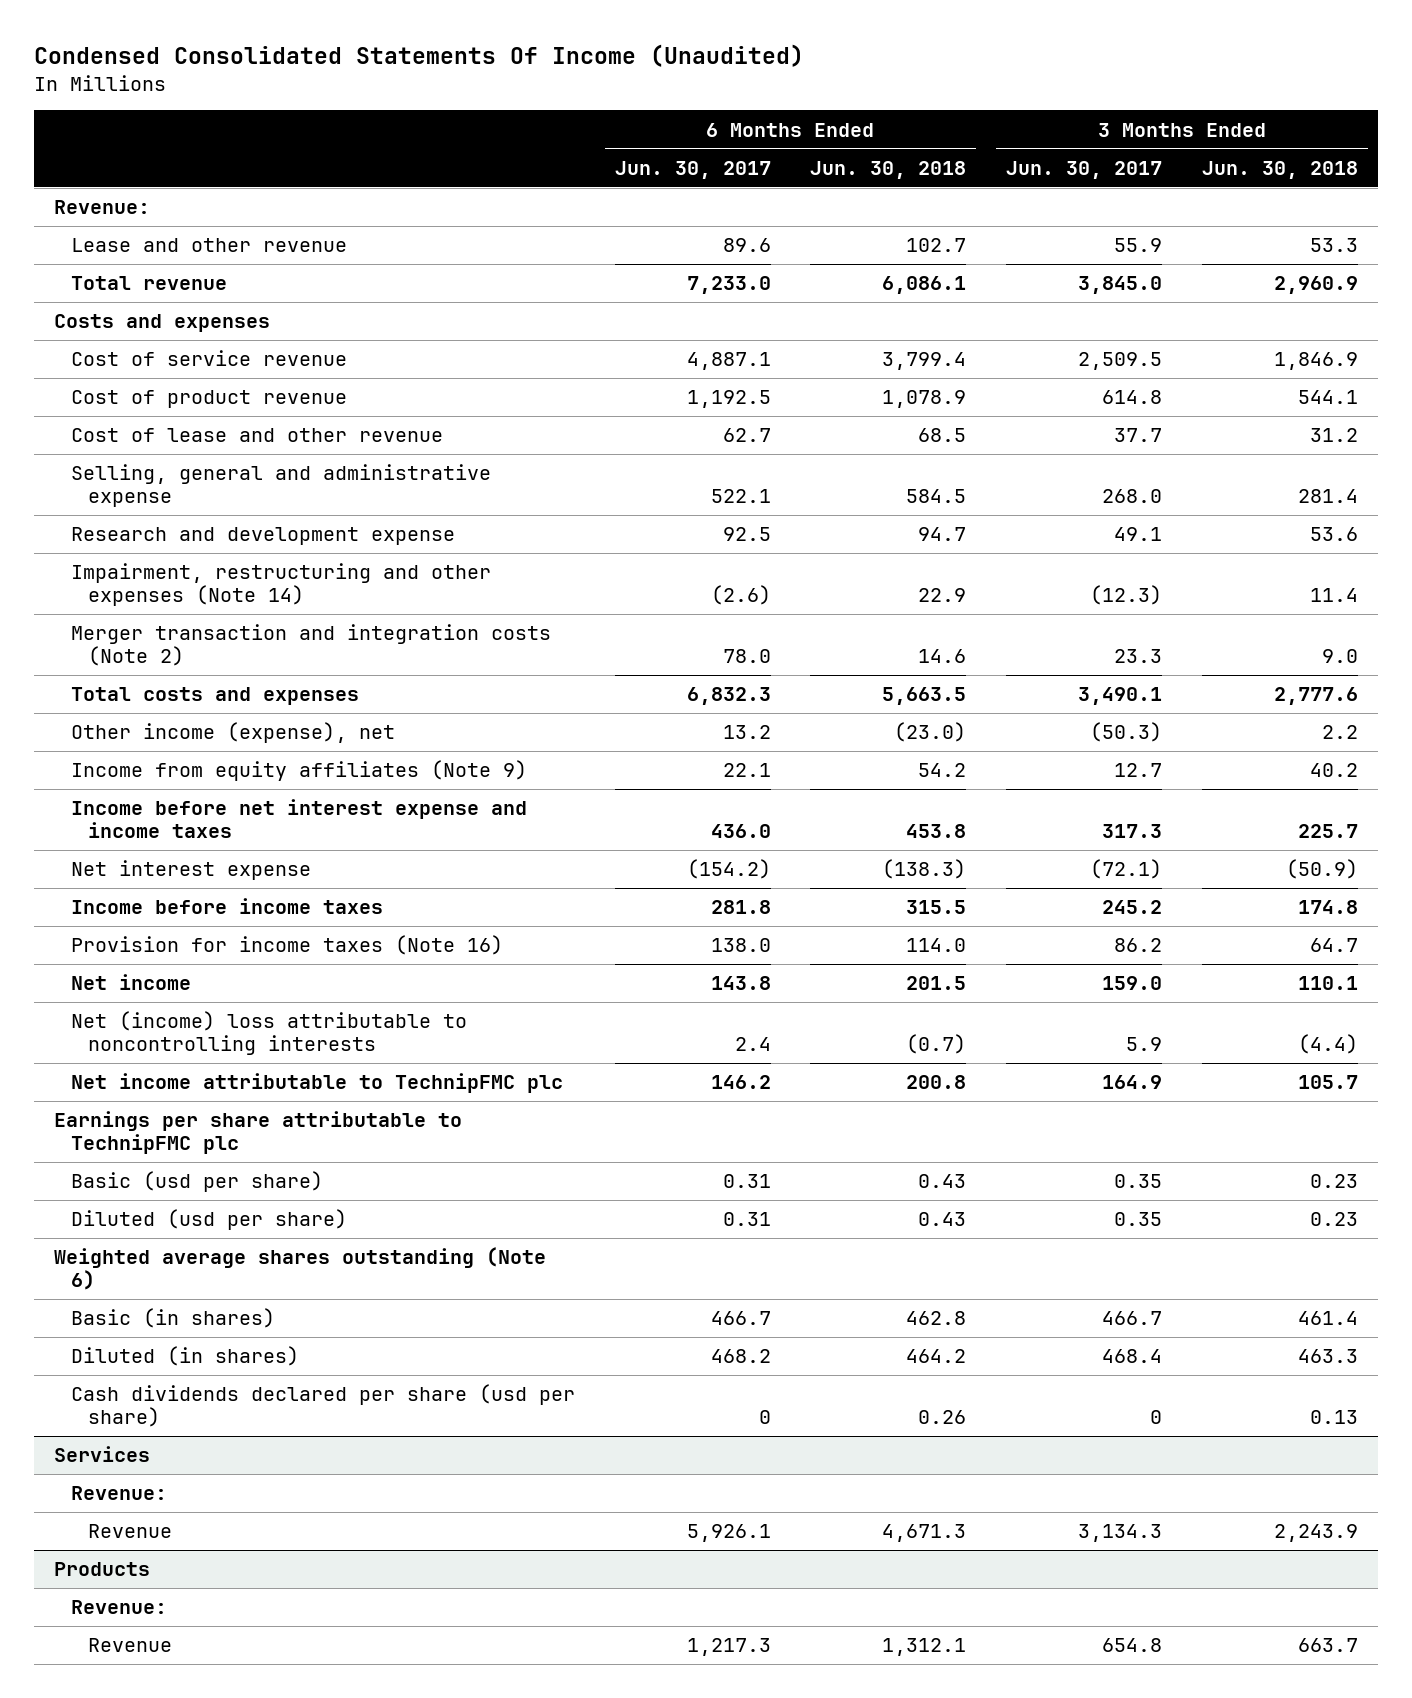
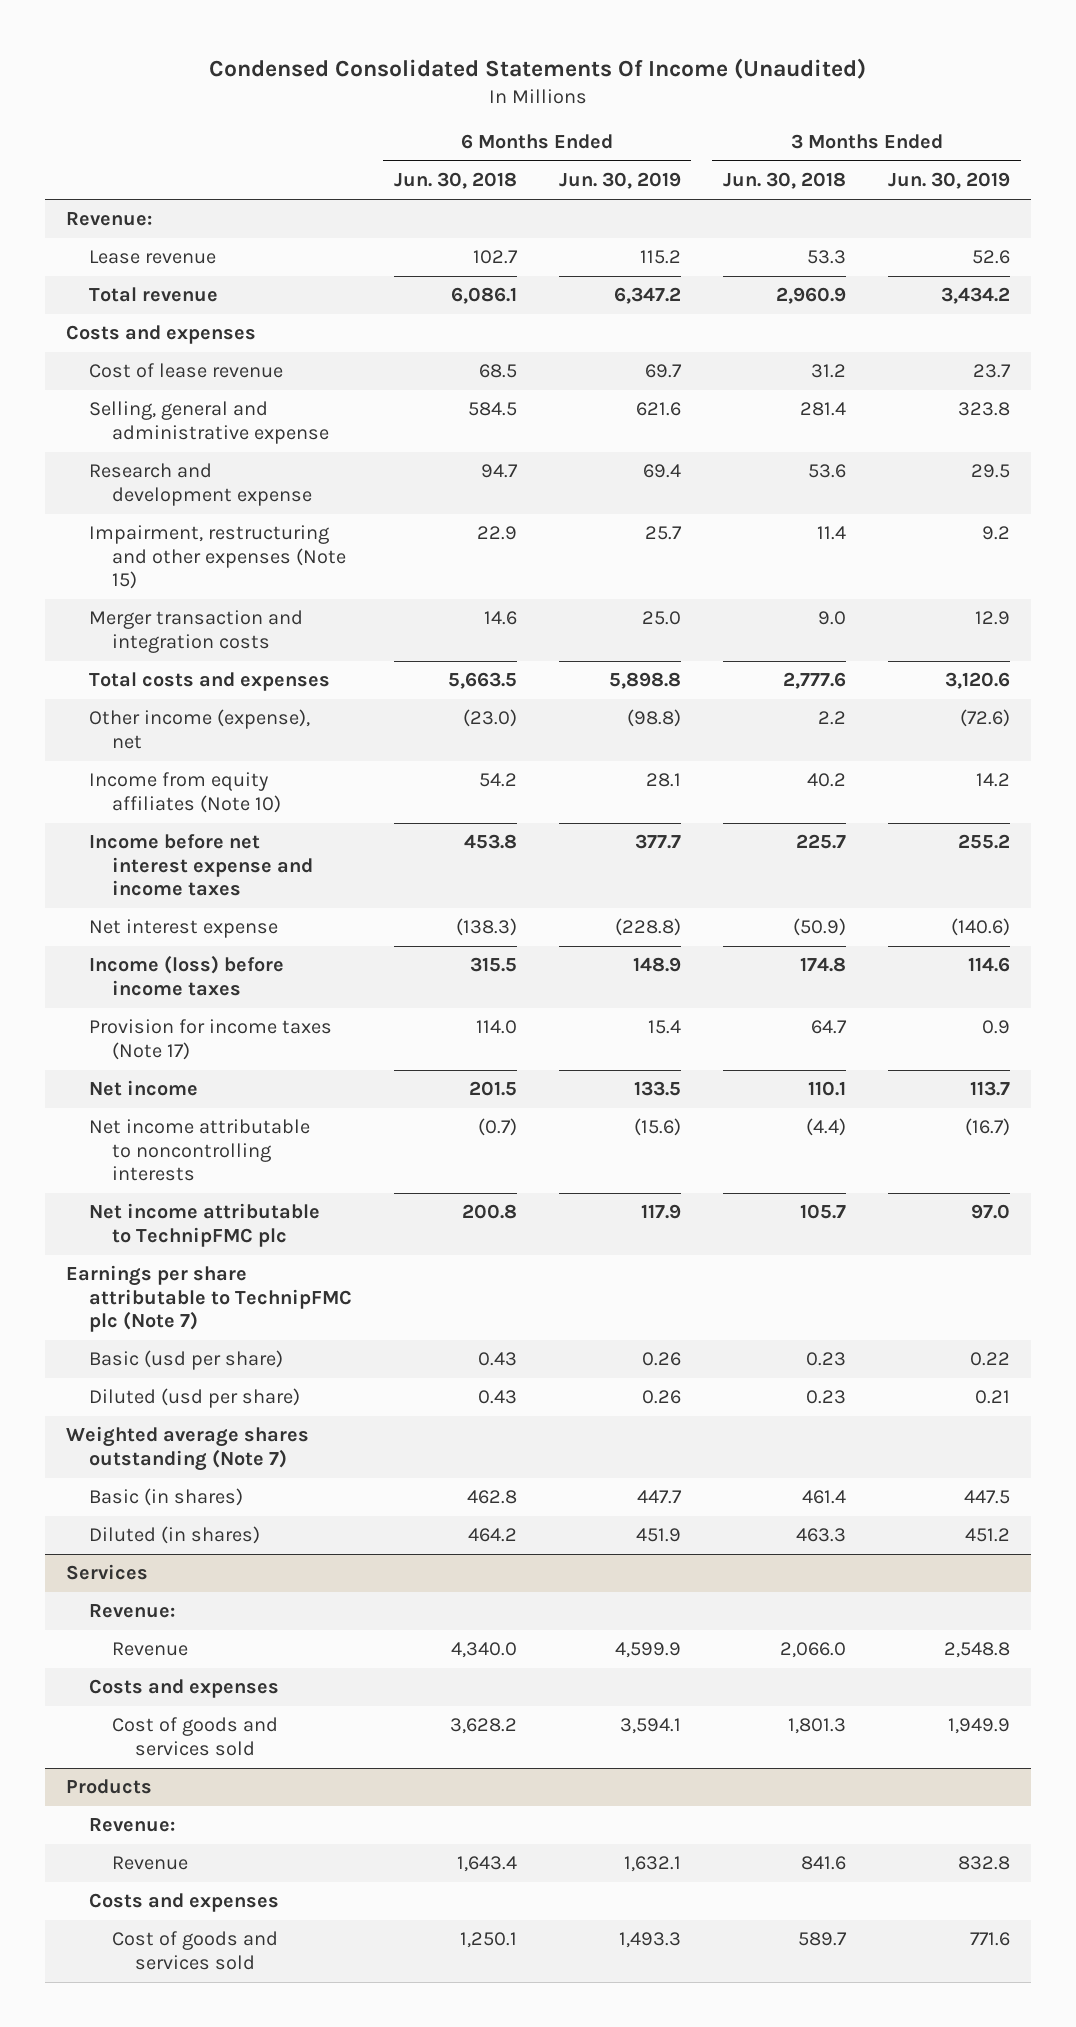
[614,160,771,179] Jun. 30, 2017 -> none
[1006,160,1163,179] Jun. 30, 2017 -> none
none -> [558,172,681,190] Jun. 30, 2019
none -> [888,172,1011,190] Jun. 30, 2019
[70,238,347,253] Lease and other revenue -> [88,250,216,265] Lease revenue
[70,350,347,367] Cost of service revenue -> none
[70,390,347,409] Cost of product revenue -> none
[70,428,443,443] Cost of lease and other revenue -> [88,363,283,379] Cost of lease revenue
[70,563,491,607] Impairment, restructuring and other expenses (Note 14) -> [88,525,347,590] Impairment, restructuring and other expenses (Note 15)
[70,624,551,667] Merger transaction and integration costs (Note 2) -> [88,610,303,653] Merger transaction and integration costs
[70,760,527,782] Income from equity affiliates (Note 9) -> [88,772,282,813] Income from equity affiliates (Note 10)
[70,898,383,915] Income before income taxes -> [88,955,284,996] Income (loss) before income taxes
[70,935,503,956] Provision for income taxes (Note 16) -> [88,1019,332,1060] Provision for income taxes (Note 17)
[70,1011,467,1056] Net (income) loss attributable to noncontrolling interests -> [88,1119,310,1182] Net income attributable to noncontrolling interests
[53,1111,462,1155] Earnings per share attributable to TechnipFMC plc -> [65,1265,352,1333] Earnings per share attributable to TechnipFMC plc (Note 7)
[53,1247,546,1291] Weighted average shares outstanding (Note 6) -> [65,1426,309,1471] Weighted average shares outstanding (Note 7)
[70,1384,575,1428] Cash dividends declared per share (usd per share) -> none
[882,1524,967,1543] 4,671.3 -> [450,1642,517,1659] 4,340.0
[1274,1524,1359,1543] 2,243.9 -> [779,1642,846,1659] 2,066.0
none -> [88,1679,279,1699] Costs and expenses
none -> [112,1717,279,1756] Cost of goods and services sold
[882,1638,967,1657] 1,312.1 -> [456,1856,517,1873] 1,643.4
[1298,1638,1359,1653] 663.7 -> [800,1856,846,1871] 841.6
none -> [88,1893,279,1913] Costs and expenses
none -> [112,1931,279,1970] Cost of goods and services sold

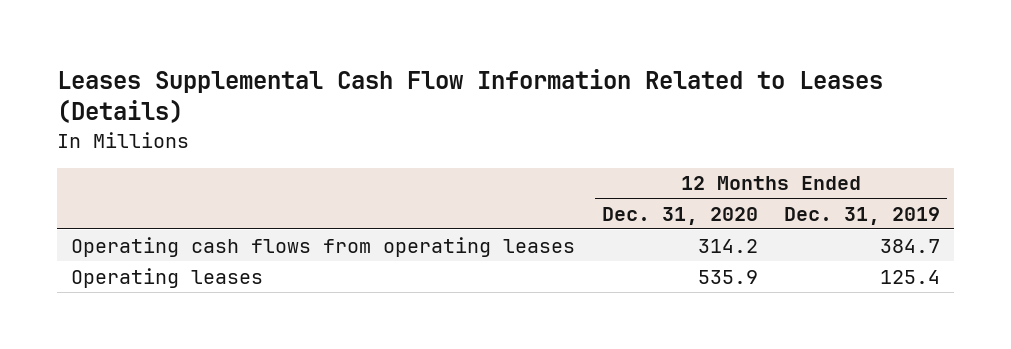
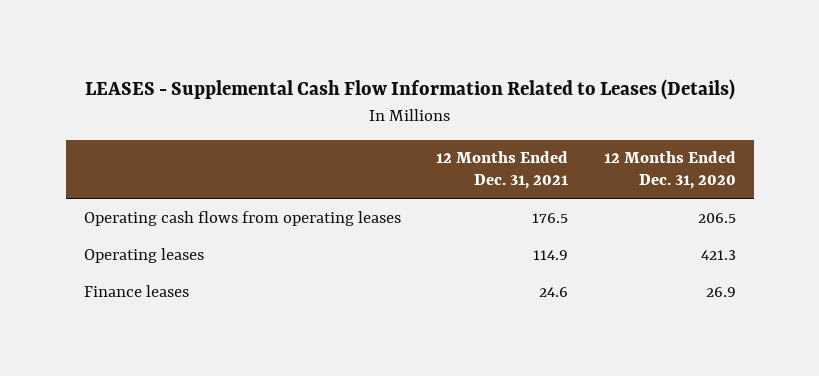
[57,68,884,124] Leases Supplemental Cash Flow Information Related to Leases (Details) -> [84,79,735,101] LEASES - Supplemental Cash Flow Information Related to Leases (Details)
[784,207,941,226] Dec. 31, 2019 -> none
none -> [436,151,569,190] 12 Months Ended Dec. 31, 2021
[697,238,758,253] 314.2 -> [697,212,736,223] 206.5
[697,269,758,284] 535.9 -> [700,249,736,260] 421.3
none -> [83,284,189,297] Finance leases

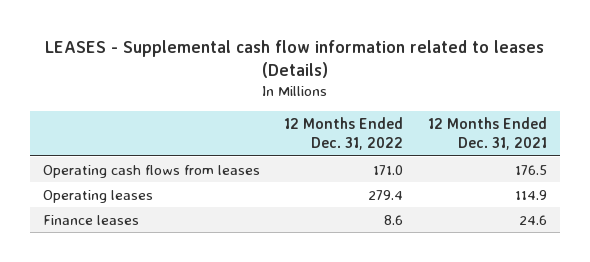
[84,79,735,101] LEASES - Supplemental Cash Flow Information Related to Leases (Details) -> [44,40,544,79] LEASES - Supplemental cash flow information related to leases (Details)
[603,151,736,190] 12 Months Ended Dec. 31, 2020 -> none
none -> [284,116,404,151] 12 Months Ended Dec. 31, 2022
[83,210,401,226] Operating cash flows from operating leases -> [42,164,260,178] Operating cash flows from leases

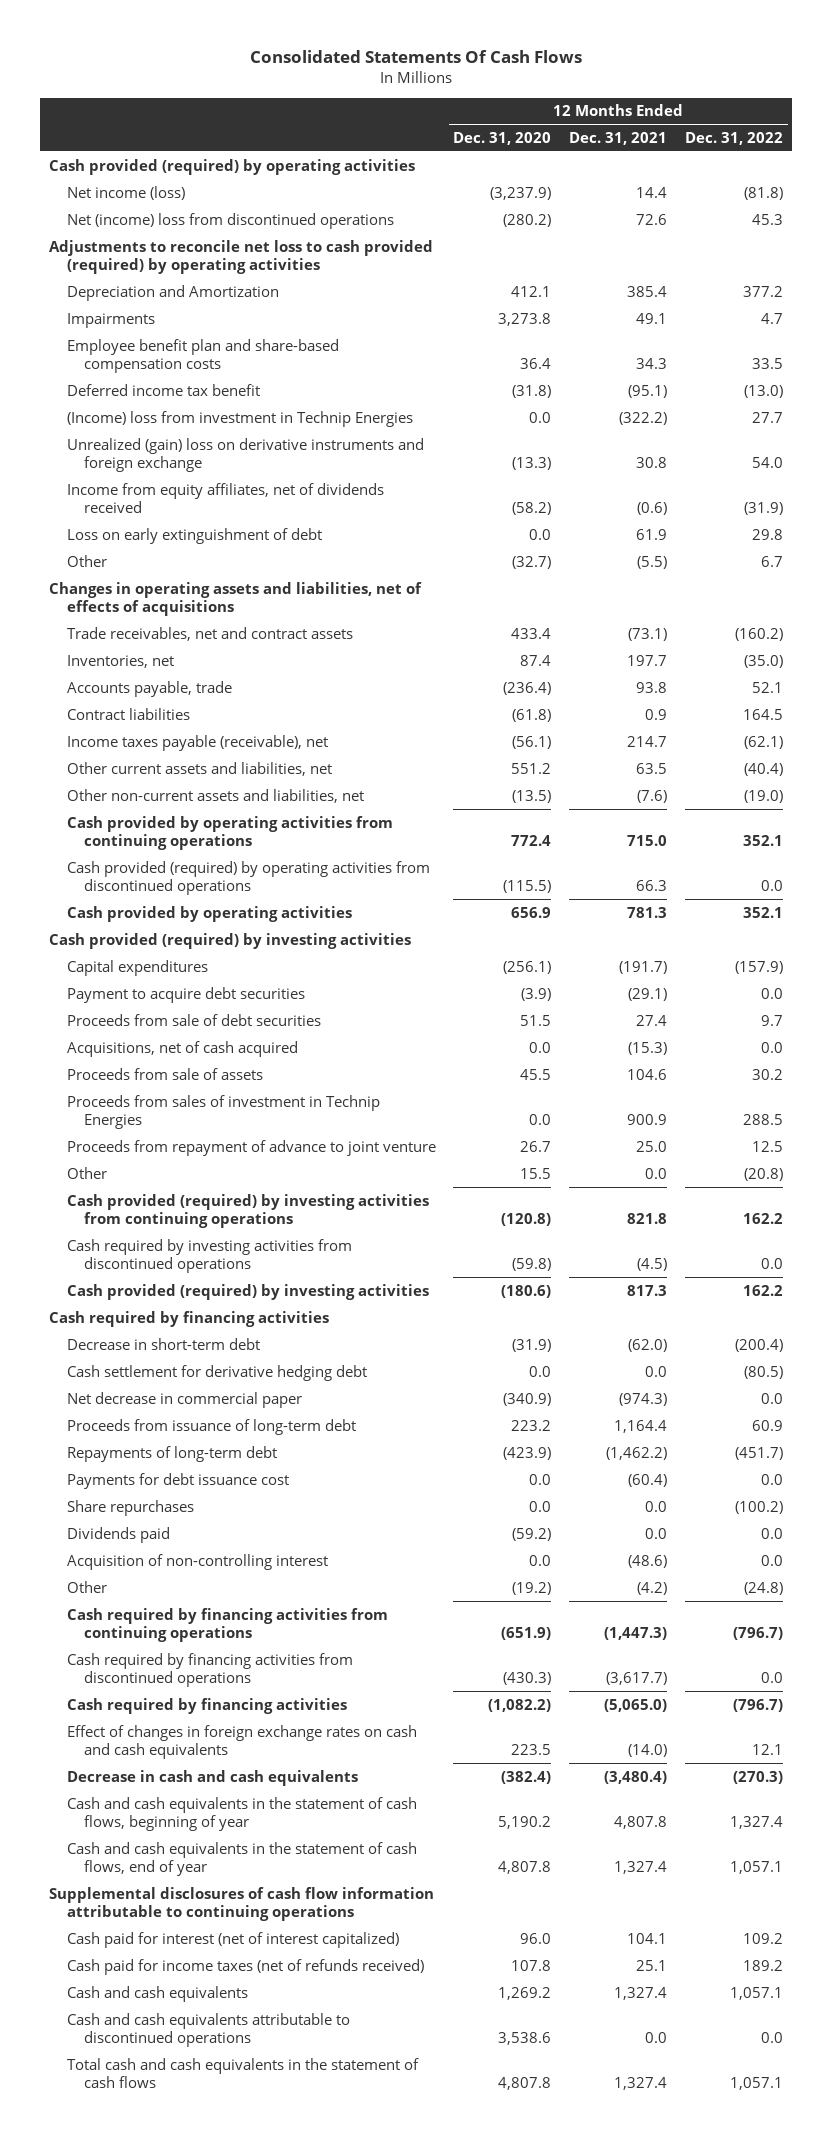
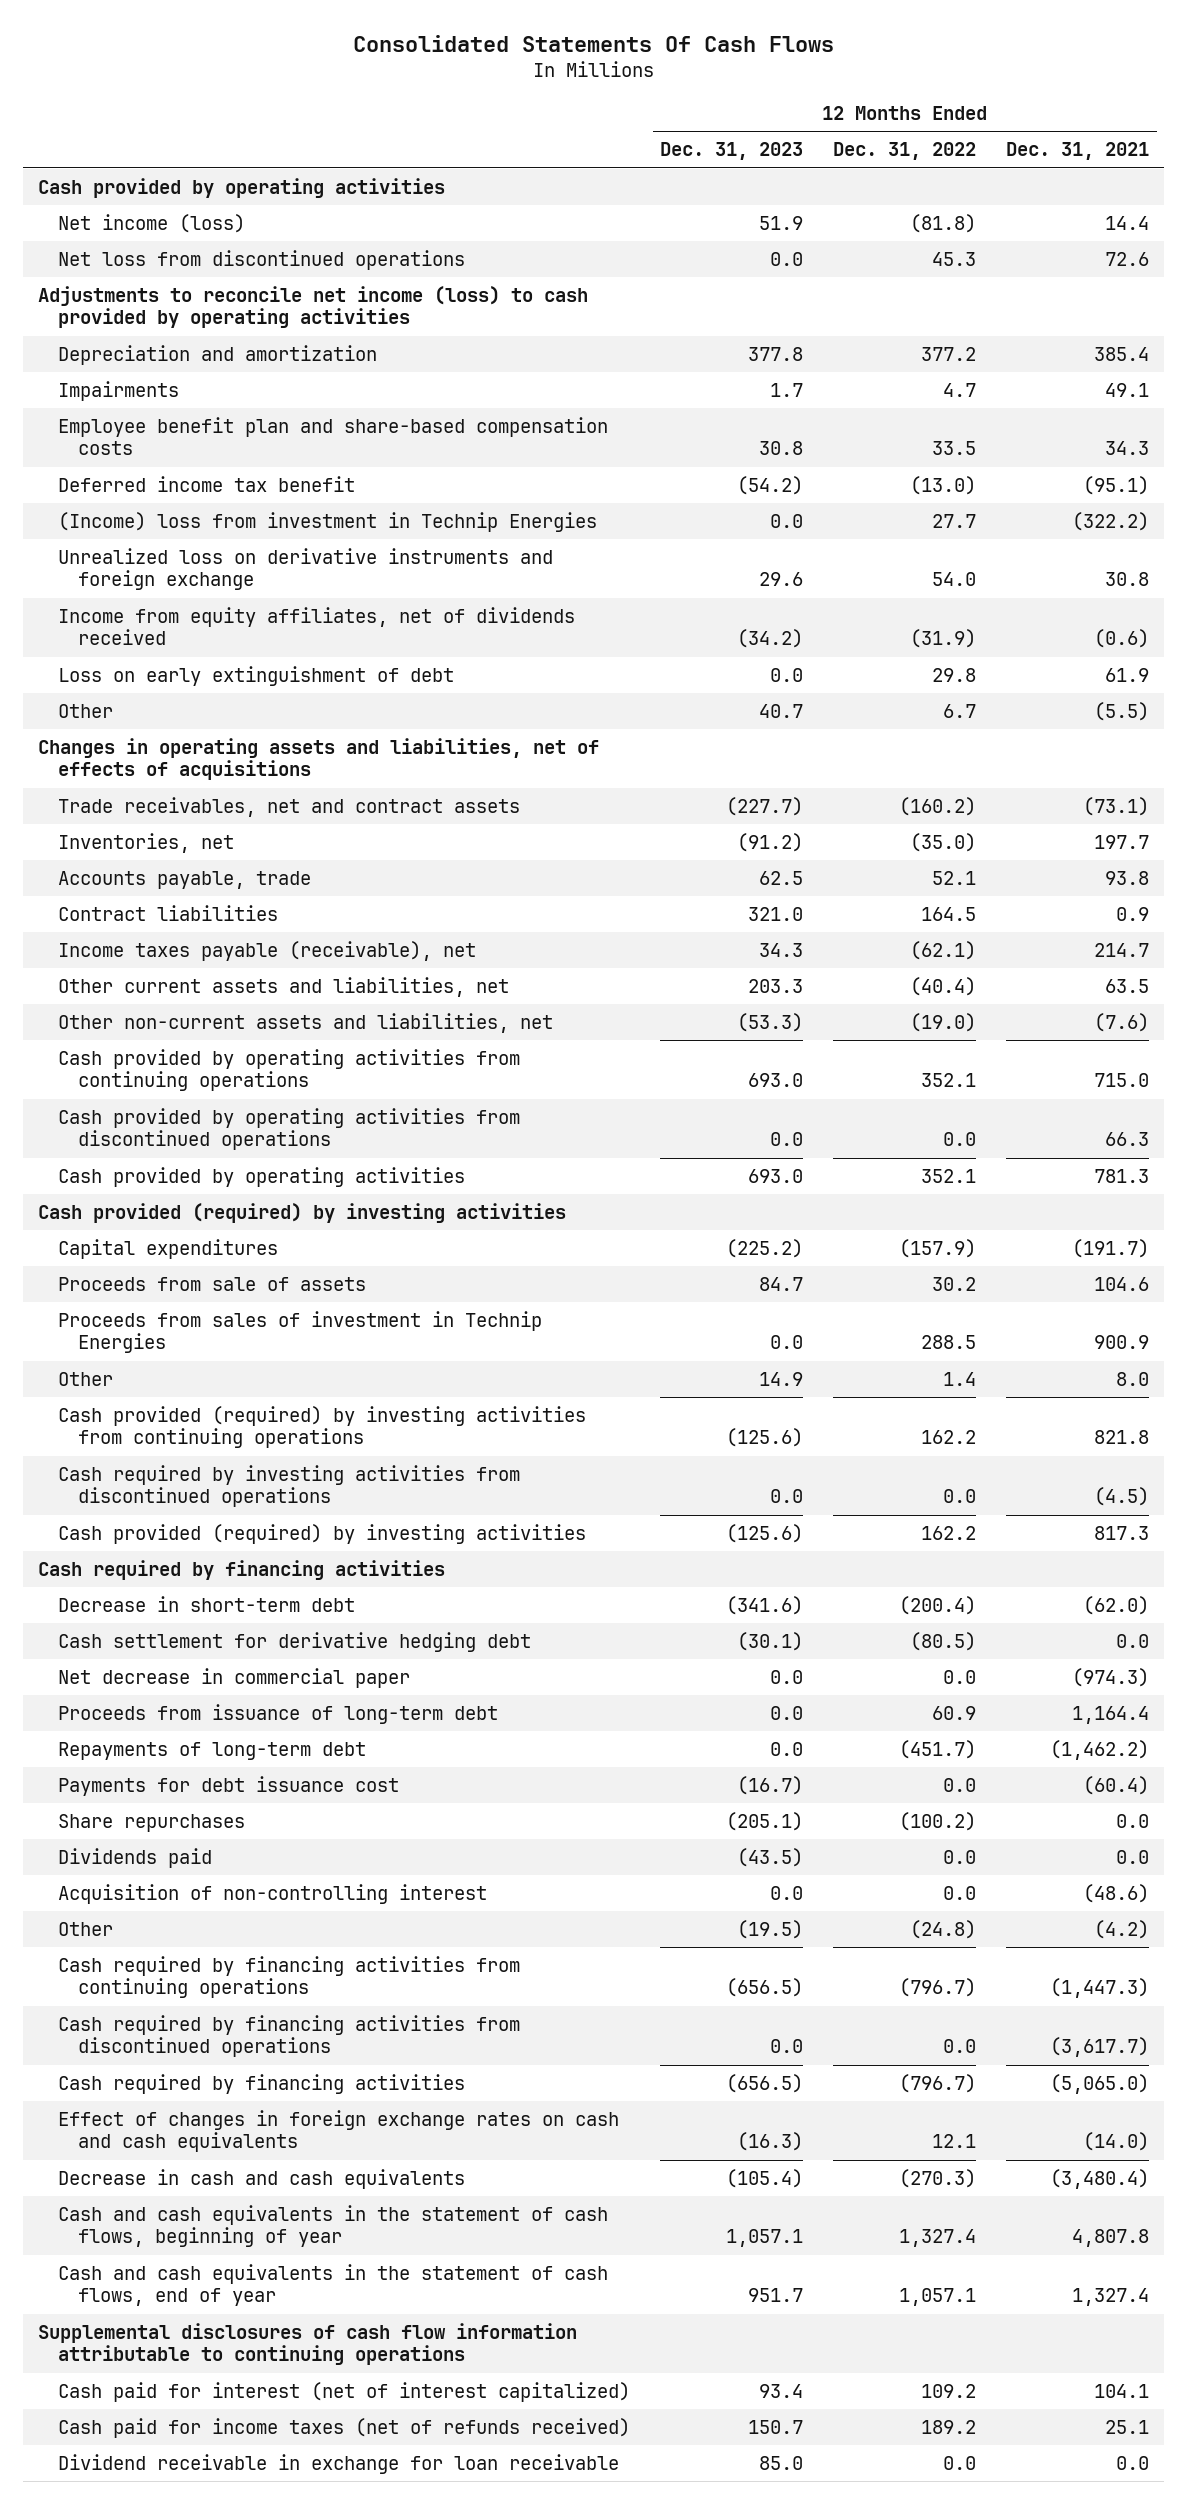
[453,131,552,145] Dec. 31, 2020 -> none
none -> [660,142,804,161] Dec. 31, 2023
[49,158,416,175] Cash provided (required) by operating activities -> [37,177,445,198] Cash provided by operating activities
[66,212,394,229] Net (income) loss from discontinued operations -> [58,249,466,270] Net loss from discontinued operations
[49,239,434,275] Adjustments to reconcile net loss to cash provided (required) by operating activities -> [37,285,588,329] Adjustments to reconcile net income (loss) to cash provided by operating activities
[66,284,279,301] Depreciation and Amortization -> [58,344,378,365] Depreciation and amortization
[66,437,424,473] Unrealized (gain) loss on derivative instruments and foreign exchange -> [58,547,554,591] Unrealized loss on derivative instruments and foreign exchange
[66,860,430,896] Cash provided (required) by operating activities from discontinued operations -> [58,1107,521,1151] Cash provided by operating activities from discontinued operations
[66,986,305,1003] Payment to acquire debt securities -> none
[66,1013,321,1026] Proceeds from sale of debt securities -> none
[66,1040,298,1057] Acquisitions, net of cash acquired -> none
[66,1139,436,1156] Proceeds from repayment of advance to joint venture -> none
[645,1167,668,1179] 0.0 -> [1116,1371,1150,1386] 8.0
[744,1167,784,1181] (20.8) -> [943,1371,977,1386] 1.4
[66,1985,248,2002] Cash and cash equivalents -> none
[66,2012,350,2048] Cash and cash equivalents attributable to discontinued operations -> none
[66,2057,419,2089] Total cash and cash equivalents in the statement of cash flows -> none
none -> [58,2453,620,2474] Dividend receivable in exchange for loan receivable

